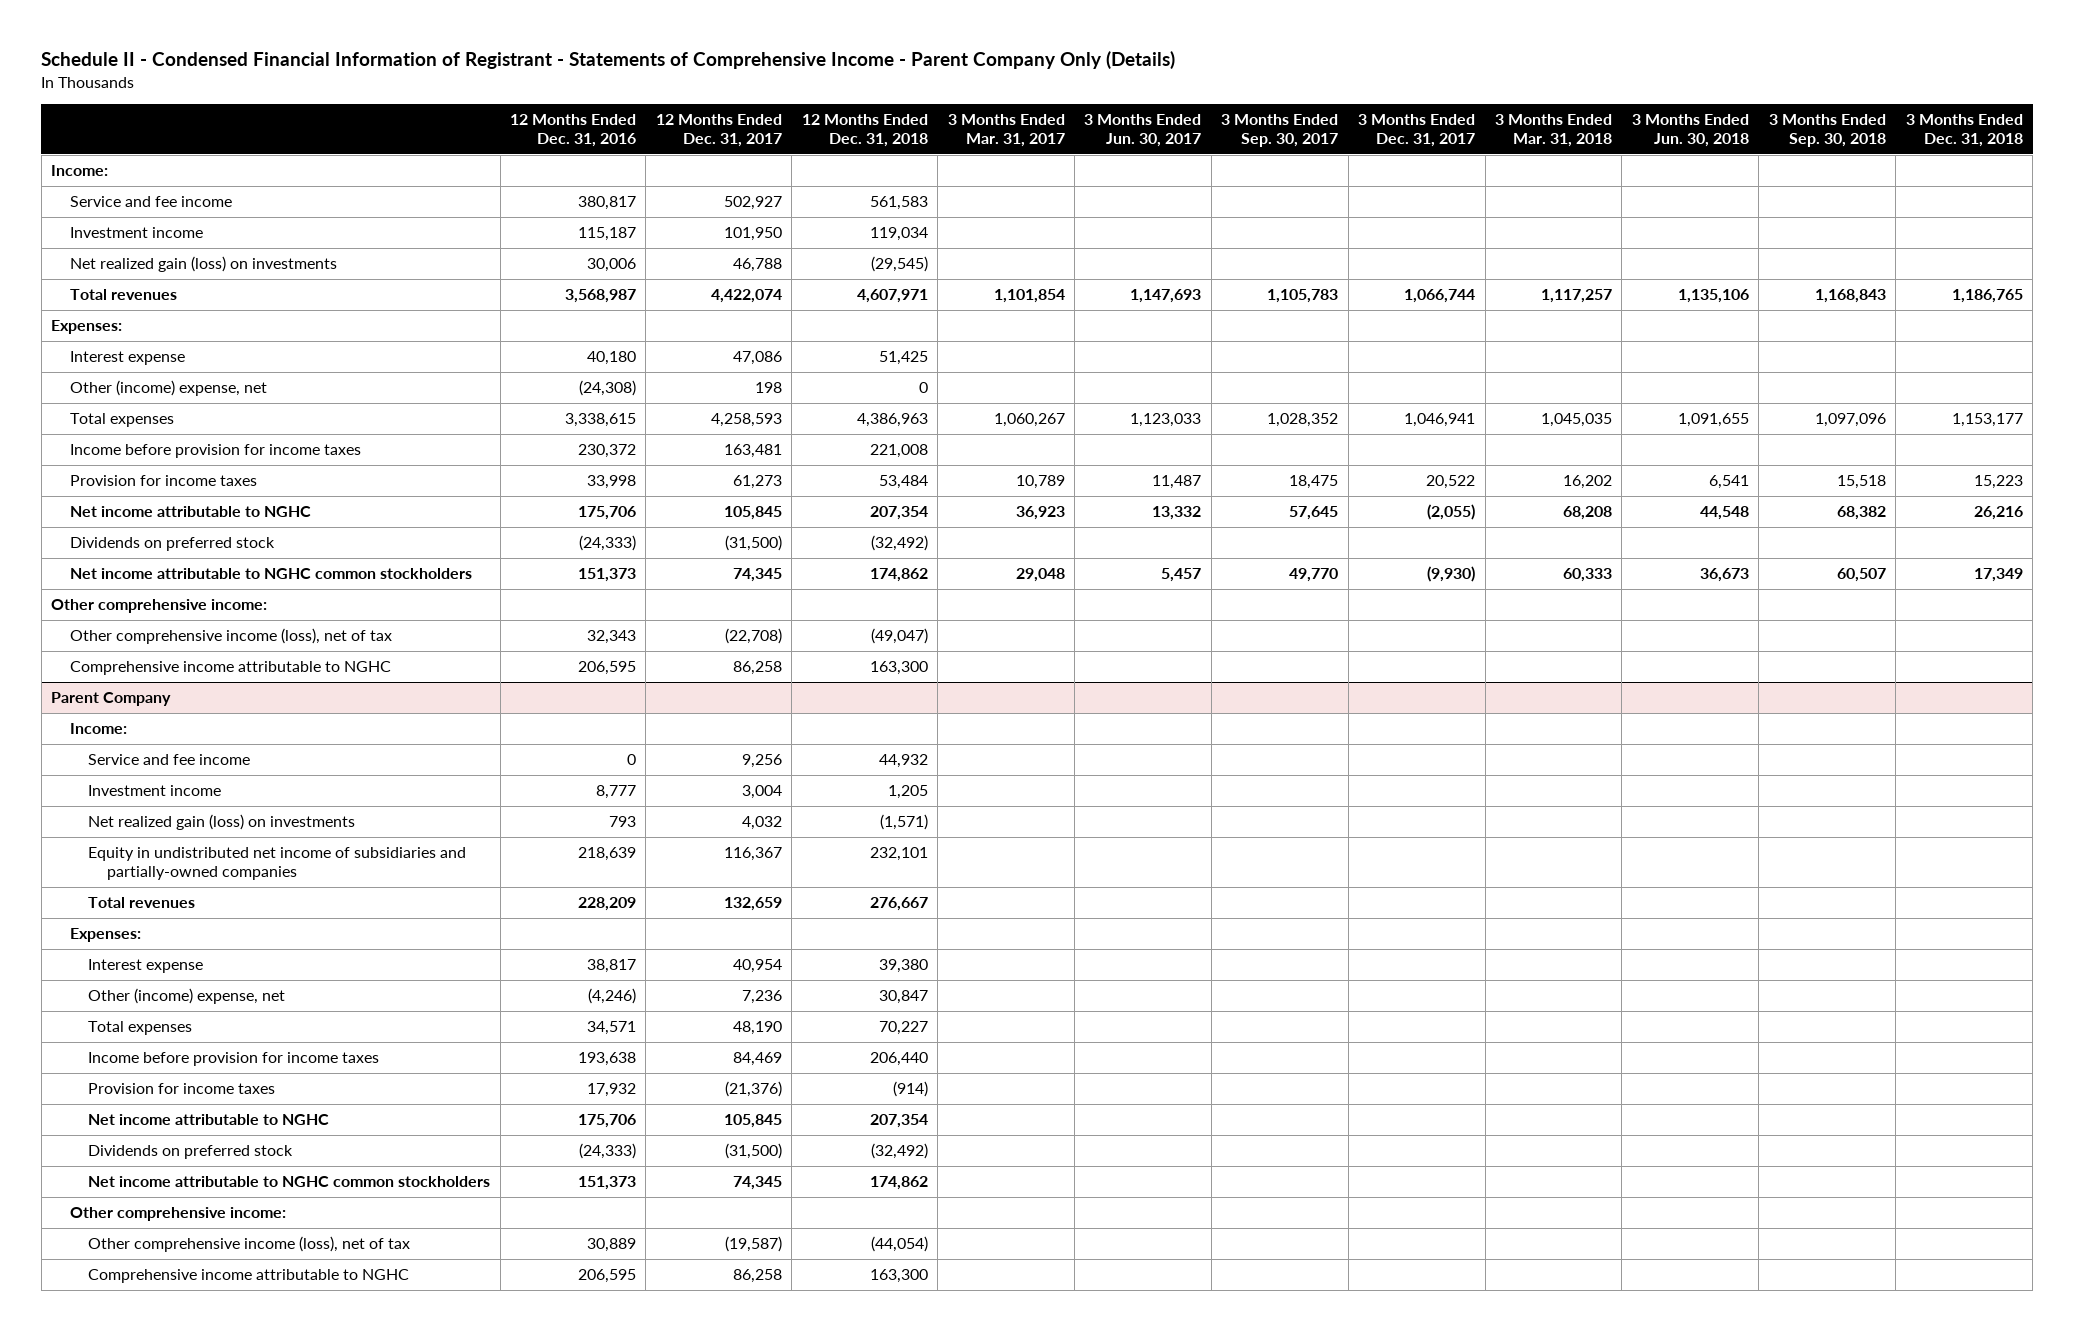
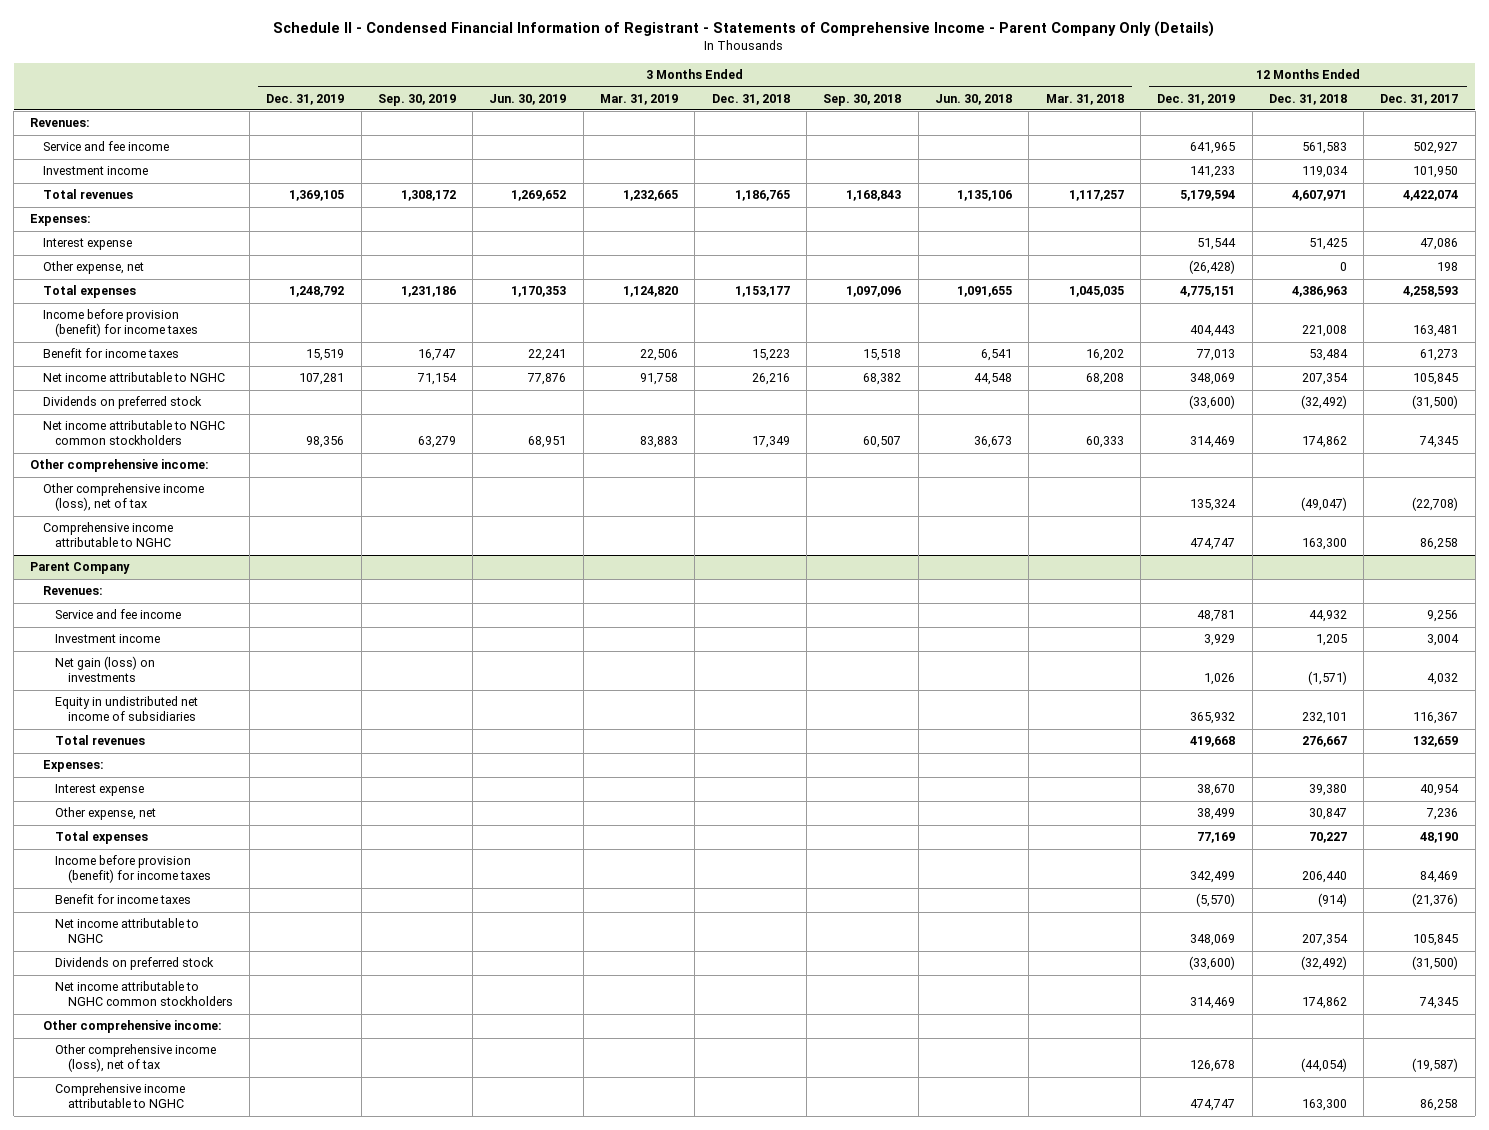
[509,114,636,148] 12 Months Ended Dec. 31, 2016 -> none
[947,114,1065,148] 3 Months Ended Mar. 31, 2017 -> none
[1084,114,1202,148] 3 Months Ended Jun. 30, 2017 -> none
[1221,114,1339,148] 3 Months Ended Sep. 30, 2017 -> none
[1358,114,1476,148] 3 Months Ended Dec. 31, 2017 -> none
none -> [266,93,345,105] Dec. 31, 2019
none -> [377,93,456,106] Sep. 30, 2019
none -> [489,93,567,105] Jun. 30, 2019
none -> [600,93,679,105] Mar. 31, 2019
none -> [1157,93,1236,105] Dec. 31, 2019
[50,165,108,177] Income: -> [30,118,91,128] Revenues:
[69,256,337,273] Net realized gain (loss) on investments -> none
[69,380,267,397] Other (income) expense, net -> [42,261,144,275] Other expense, net
[69,444,361,459] Income before provision for income taxes -> [42,309,199,338] Income before provision (benefit) for income taxes
[69,475,257,487] Provision for income taxes -> [42,348,179,359] Benefit for income taxes
[69,723,127,735] Income: -> [42,586,103,596] Revenues:
[88,814,356,831] Net realized gain (loss) on investments -> [55,656,156,683] Net gain (loss) on investments
[88,847,467,881] Equity in undistributed net income of subsidiaries and partially-owned companies -> [55,696,199,722] Equity in undistributed net income of subsidiaries
[88,988,286,1005] Other (income) expense, net -> [55,807,157,821] Other expense, net
[88,1052,380,1067] Income before provision for income taxes -> [55,855,211,884] Income before provision (benefit) for income taxes
[88,1083,276,1095] Provision for income taxes -> [55,894,192,905] Benefit for income taxes

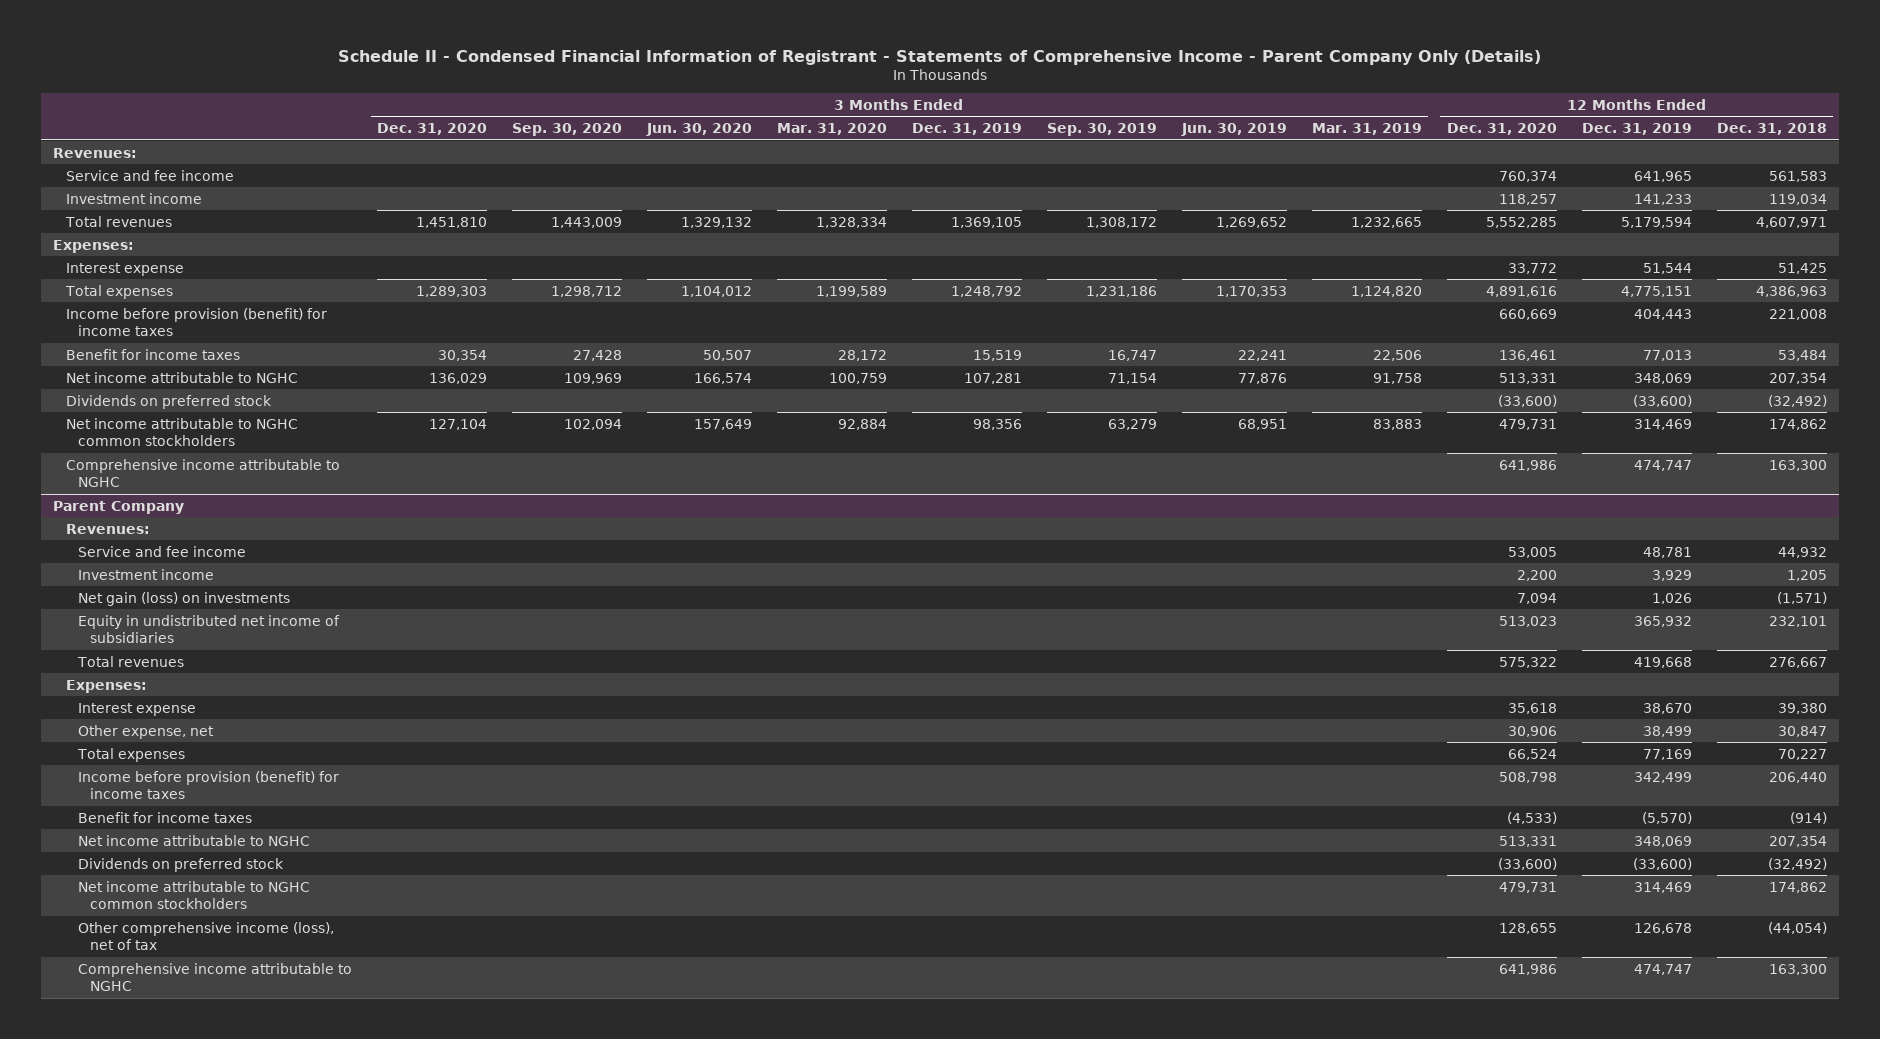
[711,93,790,105] Dec. 31, 2018 -> none
[823,93,902,106] Sep. 30, 2018 -> none
[934,93,1012,105] Jun. 30, 2018 -> none
[1045,93,1124,105] Mar. 31, 2018 -> none
[1380,93,1459,105] Dec. 31, 2017 -> none
none -> [376,122,487,135] Dec. 31, 2020
none -> [511,122,622,136] Sep. 30, 2020
none -> [645,122,752,136] Jun. 30, 2020
none -> [776,122,887,135] Mar. 31, 2020
none -> [1446,122,1557,135] Dec. 31, 2020
[42,261,144,275] Other expense, net -> none
[30,459,210,473] Other comprehensive income: -> none
[42,483,204,512] Other comprehensive income (loss), net of tax -> none
[42,1020,222,1034] Other comprehensive income: -> none

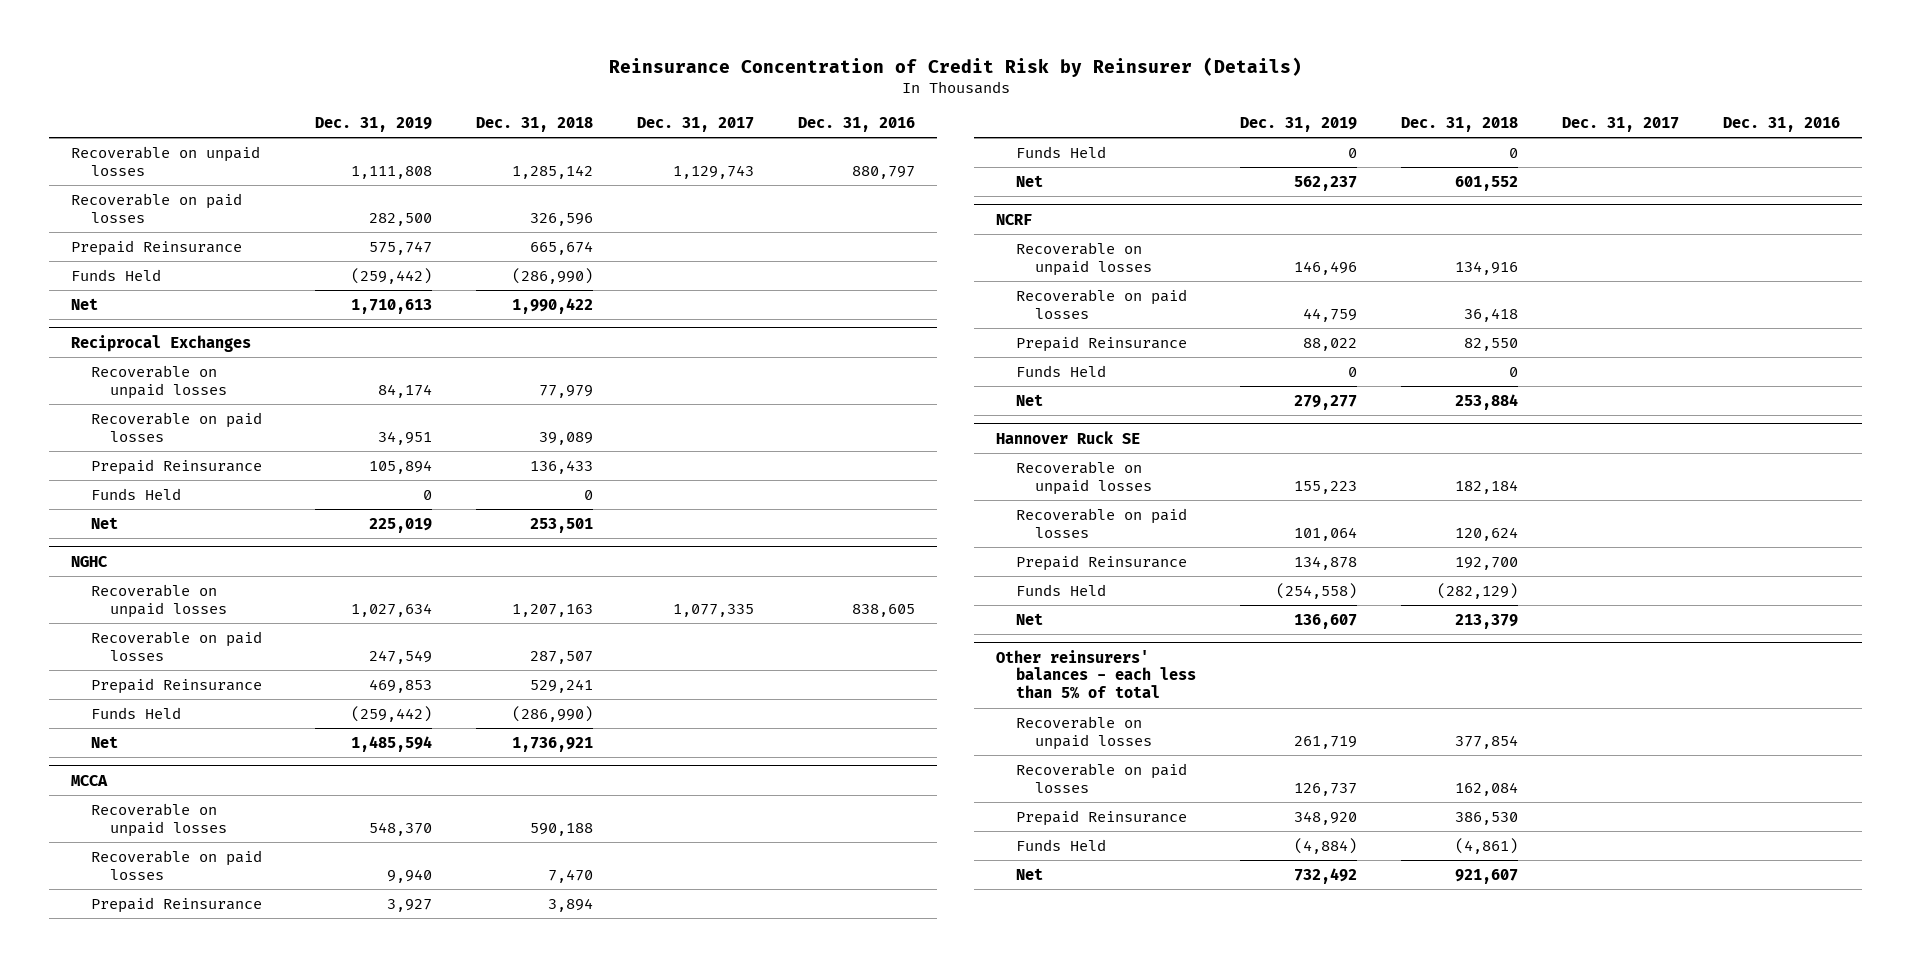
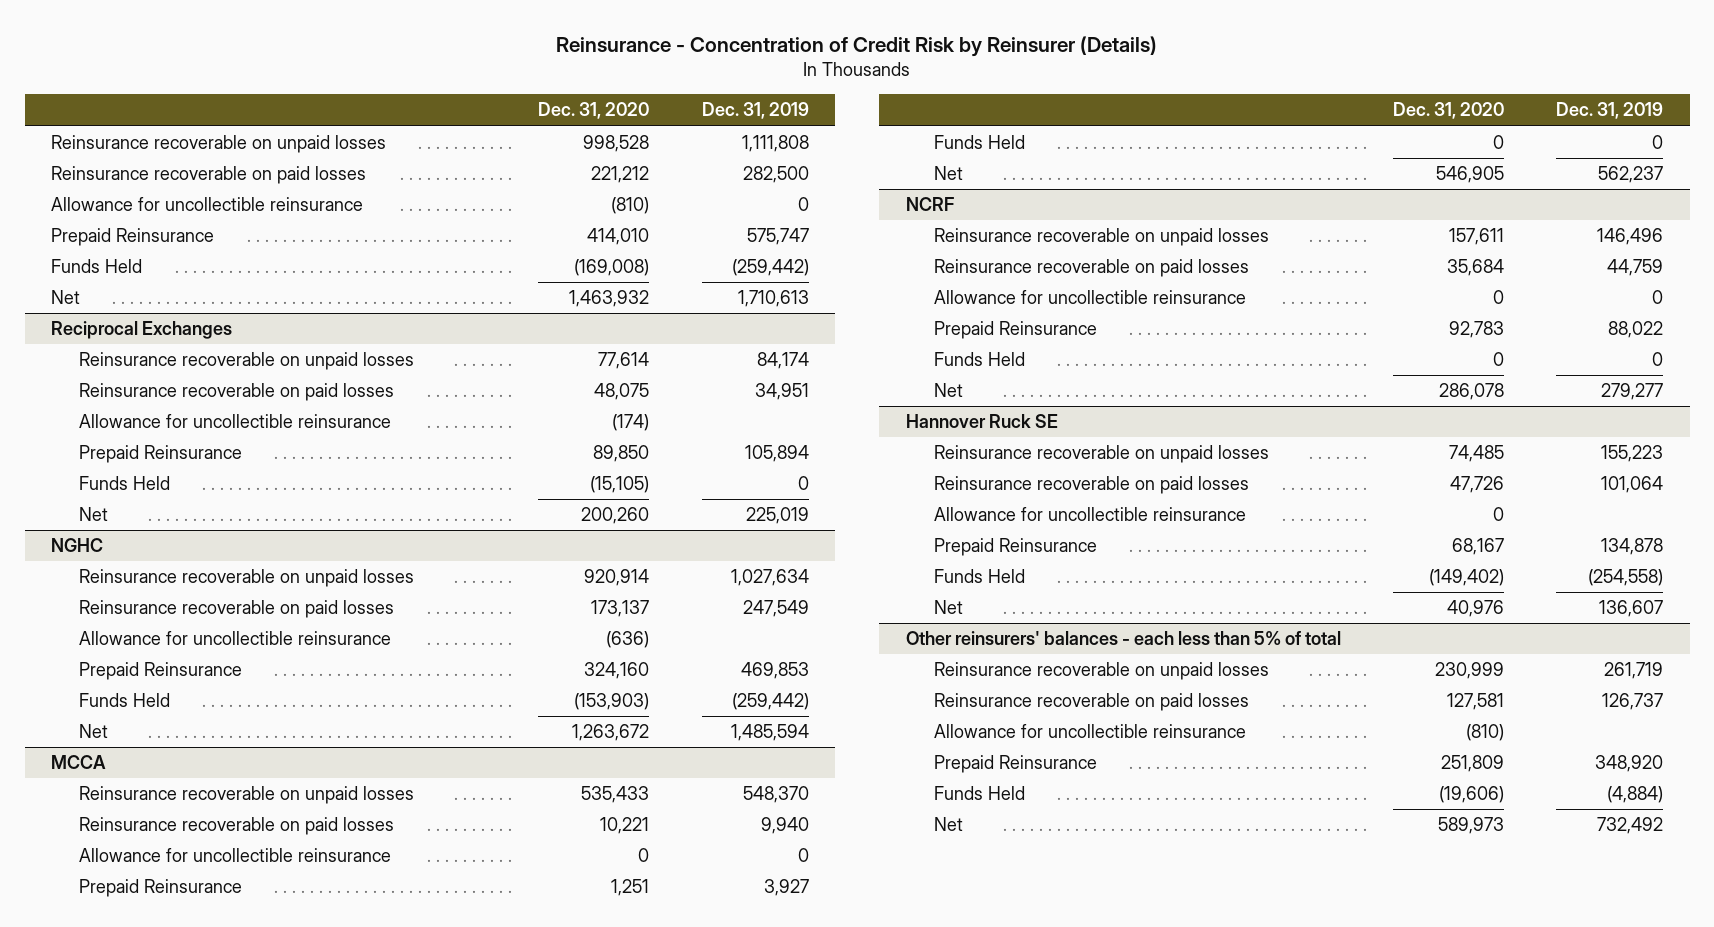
[608,56,1302,77] Reinsurance Concentration of Credit Risk by Reinsurer (Details) -> [556,36,1158,58] Reinsurance - Concentration of Credit Risk by Reinsurer (Details)
[475,116,593,132] Dec. 31, 2018 -> none
[636,116,754,132] Dec. 31, 2017 -> none
[797,116,915,132] Dec. 31, 2016 -> none
none -> [538,102,650,120] Dec. 31, 2020
[71,145,261,176] Recoverable on unpaid losses -> [50,135,386,154] Reinsurance recoverable on unpaid losses
[71,192,243,223] Recoverable on paid losses -> [50,166,366,185] Reinsurance recoverable on paid losses
none -> [50,197,363,212] Allowance for uncollectible reinsurance
[90,364,228,399] Recoverable on unpaid losses -> [78,352,414,371] Reinsurance recoverable on unpaid losses
[90,411,262,442] Recoverable on paid losses -> [78,383,394,402] Reinsurance recoverable on paid losses
none -> [78,414,391,429] Allowance for uncollectible reinsurance
[90,583,228,618] Recoverable on unpaid losses -> [78,569,414,588] Reinsurance recoverable on unpaid losses
[90,630,262,661] Recoverable on paid losses -> [78,600,394,619] Reinsurance recoverable on paid losses
none -> [78,631,391,646] Allowance for uncollectible reinsurance
[90,802,228,837] Recoverable on unpaid losses -> [78,786,414,805] Reinsurance recoverable on unpaid losses
[90,849,262,880] Recoverable on paid losses -> [78,817,394,836] Reinsurance recoverable on paid losses
none -> [78,848,391,863] Allowance for uncollectible reinsurance
[1015,241,1153,276] Recoverable on unpaid losses -> [933,228,1269,247] Reinsurance recoverable on unpaid losses
[1015,288,1187,319] Recoverable on paid losses -> [933,259,1249,278] Reinsurance recoverable on paid losses
none -> [933,290,1246,305] Allowance for uncollectible reinsurance
[1015,460,1153,495] Recoverable on unpaid losses -> [933,445,1269,464] Reinsurance recoverable on unpaid losses
[1015,507,1187,538] Recoverable on paid losses -> [933,476,1249,495] Reinsurance recoverable on paid losses
none -> [933,507,1246,522] Allowance for uncollectible reinsurance
[1015,715,1153,750] Recoverable on unpaid losses -> [933,662,1269,681] Reinsurance recoverable on unpaid losses
[1015,762,1187,793] Recoverable on paid losses -> [933,693,1249,712] Reinsurance recoverable on paid losses
none -> [933,724,1246,739] Allowance for uncollectible reinsurance

